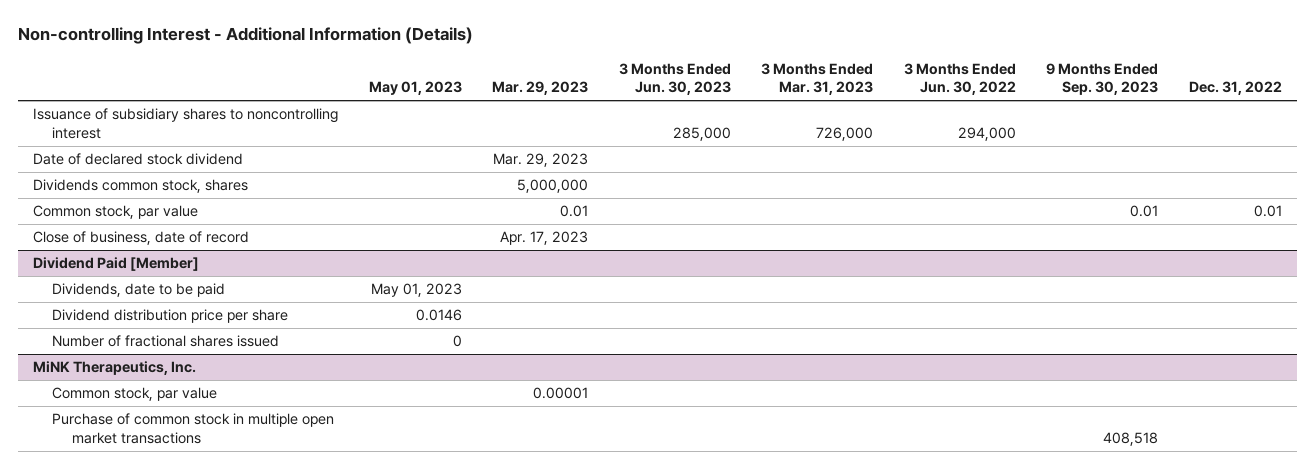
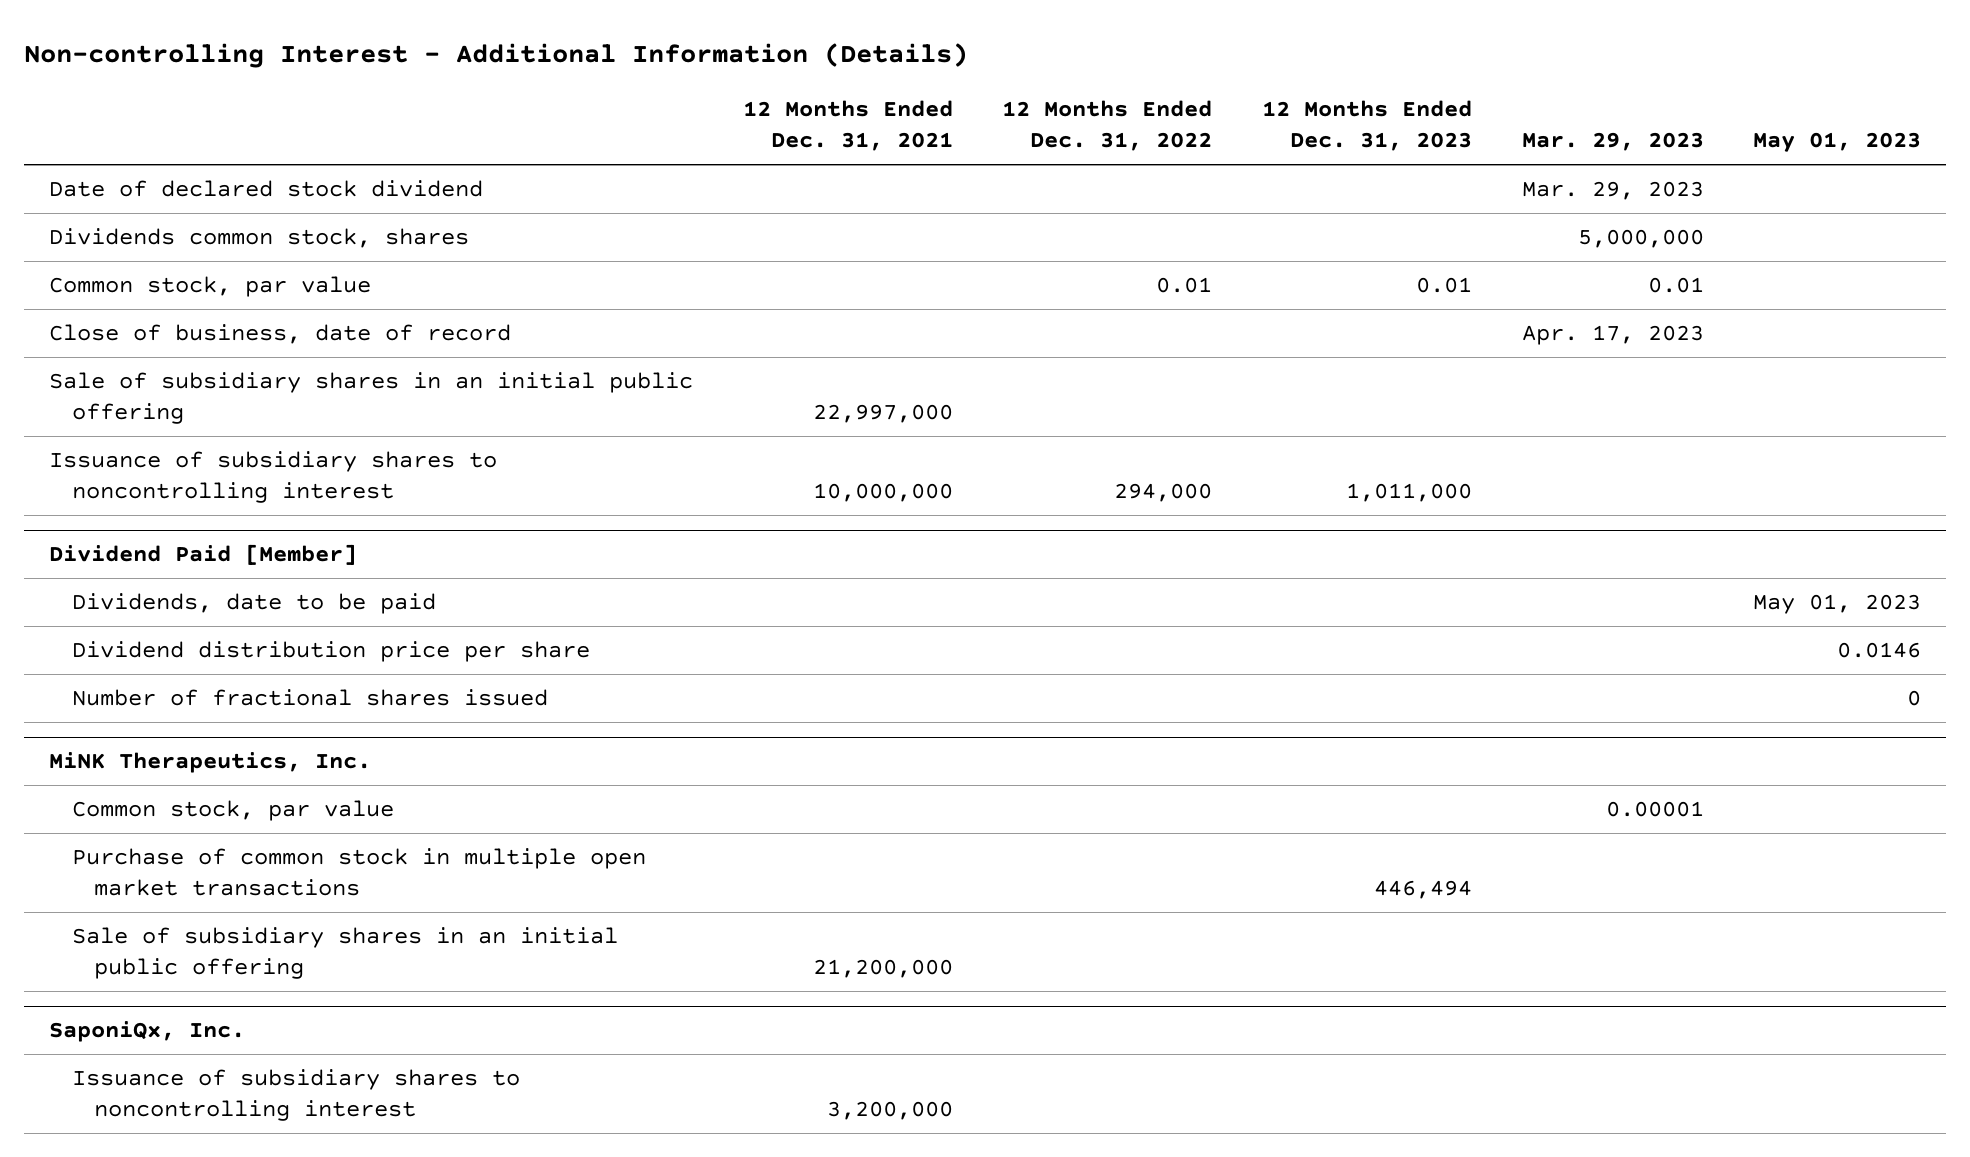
[618,62,731,96] 3 Months Ended Jun. 30, 2023 -> none
[761,62,874,96] 3 Months Ended Mar. 31, 2023 -> none
[903,62,1016,96] 3 Months Ended Jun. 30, 2022 -> none
[1046,62,1159,96] 9 Months Ended Sep. 30, 2023 -> none
[1188,81,1282,96] Dec. 31, 2022 -> none
none -> [742,100,953,152] 12 Months Ended Dec. 31, 2021
none -> [1002,100,1213,152] 12 Months Ended Dec. 31, 2022
none -> [1262,100,1473,152] 12 Months Ended Dec. 31, 2023
none -> [49,371,694,424] Sale of subsidiary shares in an initial public offering
[32,108,338,139] Issuance of subsidiary shares to noncontrolling interest -> [49,450,498,503] Issuance of subsidiary shares to noncontrolling interest
none -> [71,926,618,979] Sale of subsidiary shares in an initial public offering
none -> [49,1021,246,1043] SaponiQx, Inc.
none -> [71,1068,520,1121] Issuance of subsidiary shares to noncontrolling interest

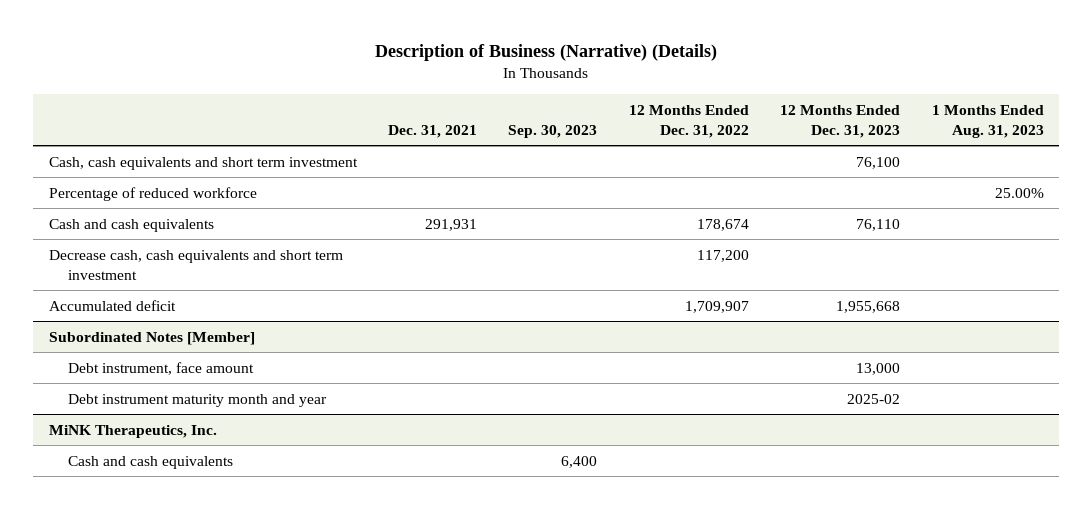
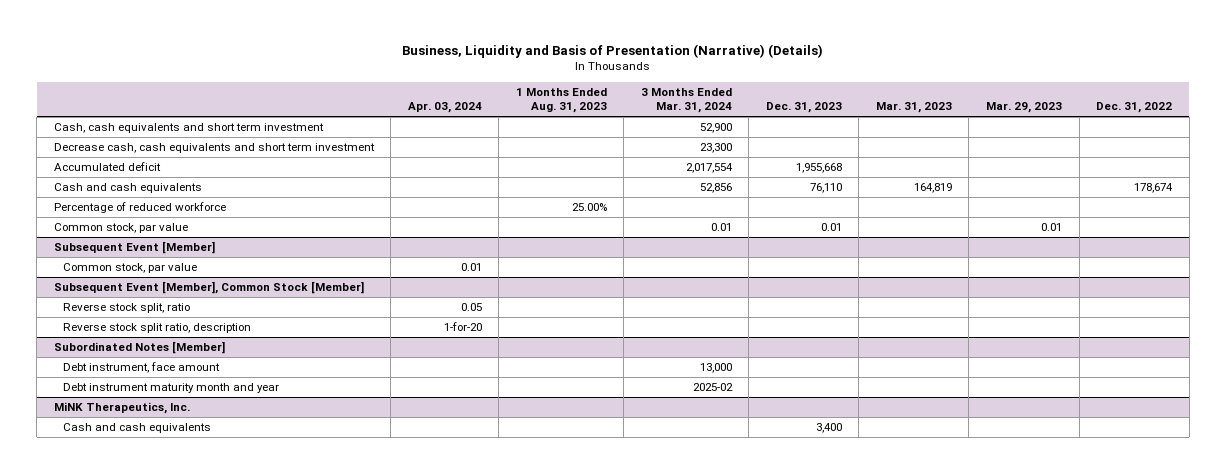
[375,44,718,62] Description of Business (Narrative) (Details) -> [401,43,823,58] Business, Liquidity and Basis of Presentation (Narrative) (Details)
[387,124,477,138] Dec. 31, 2021 -> none
[508,124,598,138] Sep. 30, 2023 -> none
[628,105,749,138] 12 Months Ended Dec. 31, 2022 -> none
[780,105,901,138] 12 Months Ended Dec. 31, 2023 -> none
none -> [407,102,482,114] Apr. 03, 2024
none -> [640,87,732,114] 3 Months Ended Mar. 31, 2024
none -> [765,102,842,114] Dec. 31, 2023
none -> [875,102,952,114] Mar. 31, 2023
none -> [986,102,1063,114] Mar. 29, 2023
none -> [1096,102,1173,114] Dec. 31, 2022
[48,218,214,232] Cash and cash equivalents -> [53,183,202,194] Cash and cash equivalents
[48,186,257,201] Percentage of reduced workforce -> [53,202,226,214] Percentage of reduced workforce
none -> [53,223,188,234] Common stock, par value
none -> [53,241,215,255] Subsequent Event [Member]
none -> [62,263,197,274] Common stock, par value
none -> [53,281,364,295] Subsequent Event [Member], Common Stock [Member]
none -> [62,303,190,314] Reverse stock split, ratio
none -> [62,323,251,334] Reverse stock split ratio, description

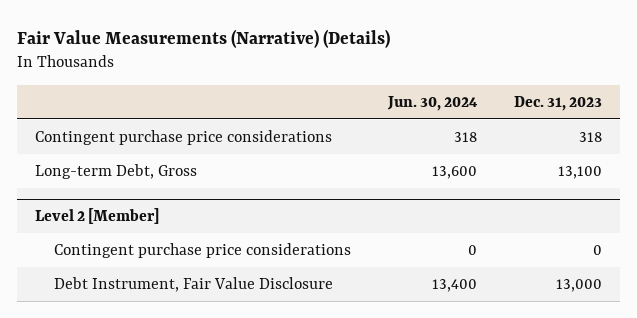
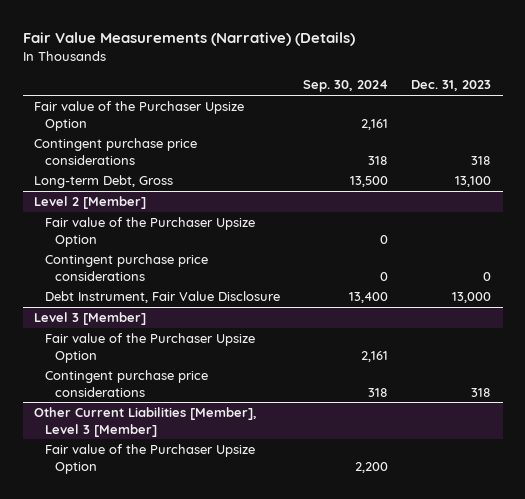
[387,95,479,111] Jun. 30, 2024 -> none
none -> [302,80,388,93] Sep. 30, 2024
none -> [34,101,245,131] Fair value of the Purchaser Upsize Option
none -> [44,217,255,247] Fair value of the Purchaser Upsize Option
none -> [34,312,147,326] Level 3 [Member]
none -> [44,333,255,363] Fair value of the Purchaser Upsize Option
none -> [44,370,208,397] Contingent purchase price considerations
none -> [34,407,258,437] Other Current Liabilities [Member], Level 3 [Member]
none -> [44,444,255,474] Fair value of the Purchaser Upsize Option

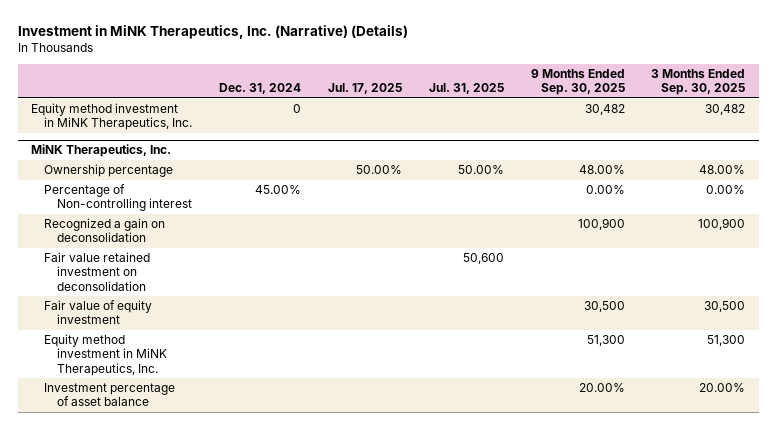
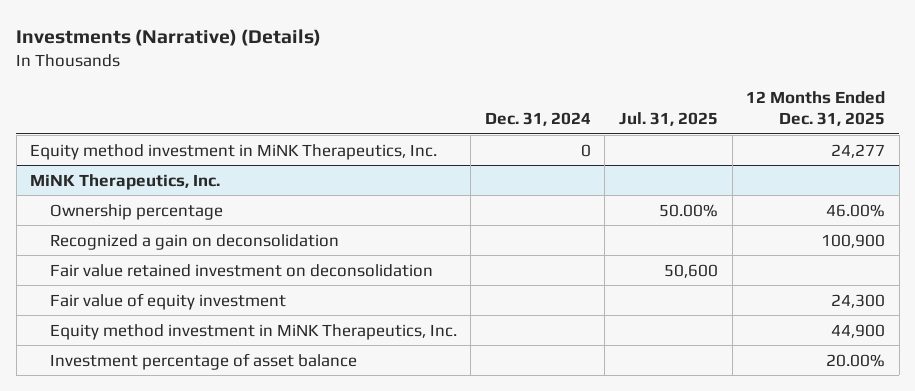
[17,25,408,40] Investment in MiNK Therapeutics, Inc. (Narrative) (Details) -> [16,28,322,46] Investments (Narrative) (Details)
[327,83,402,95] Jul. 17, 2025 -> none
[530,68,625,96] 9 Months Ended Sep. 30, 2025 -> none
[651,68,746,96] 3 Months Ended Sep. 30, 2025 -> none
none -> [746,91,886,127] 12 Months Ended Dec. 31, 2025
[43,184,192,212] Percentage of Non-controlling interest -> none

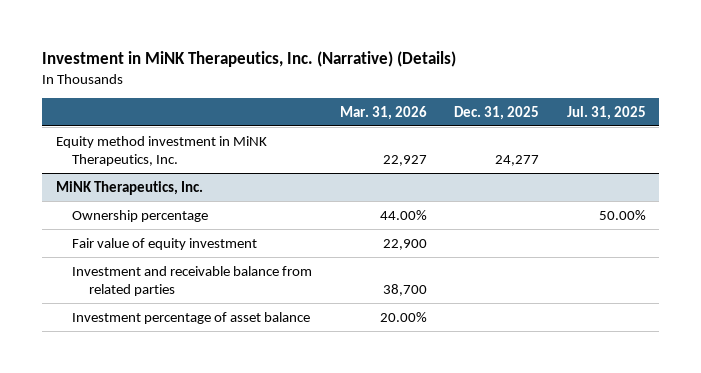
[16,28,322,46] Investments (Narrative) (Details) -> [41,51,456,68] Investment in MiNK Therapeutics, Inc. (Narrative) (Details)
[484,112,591,127] Dec. 31, 2024 -> none
[746,91,886,127] 12 Months Ended Dec. 31, 2025 -> none
none -> [339,105,427,120] Mar. 31, 2026
none -> [454,105,540,120] Dec. 31, 2025
[49,233,339,250] Recognized a gain on deconsolidation -> none
[49,263,433,277] Fair value retained investment on deconsolidation -> none
[49,323,457,340] Equity method investment in MiNK Therapeutics, Inc. -> none
none -> [72,265,313,296] Investment and receivable balance from related parties

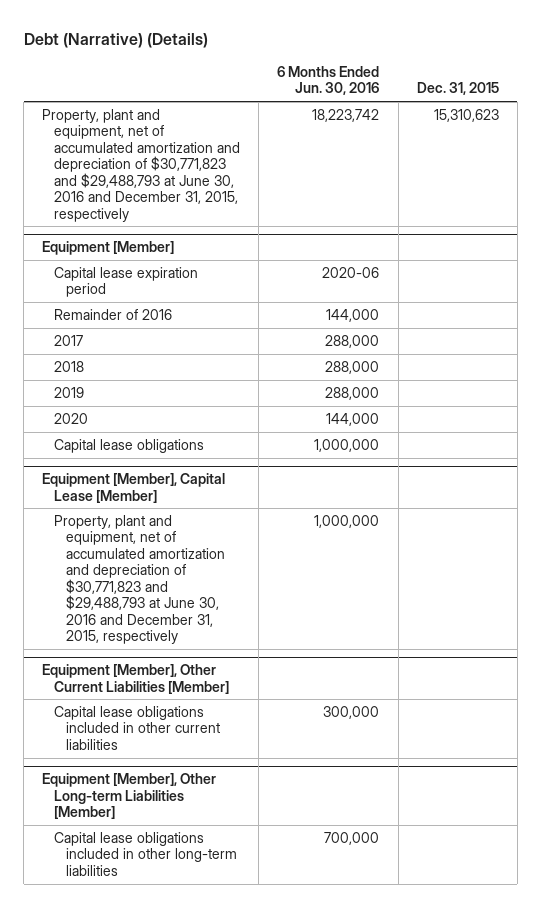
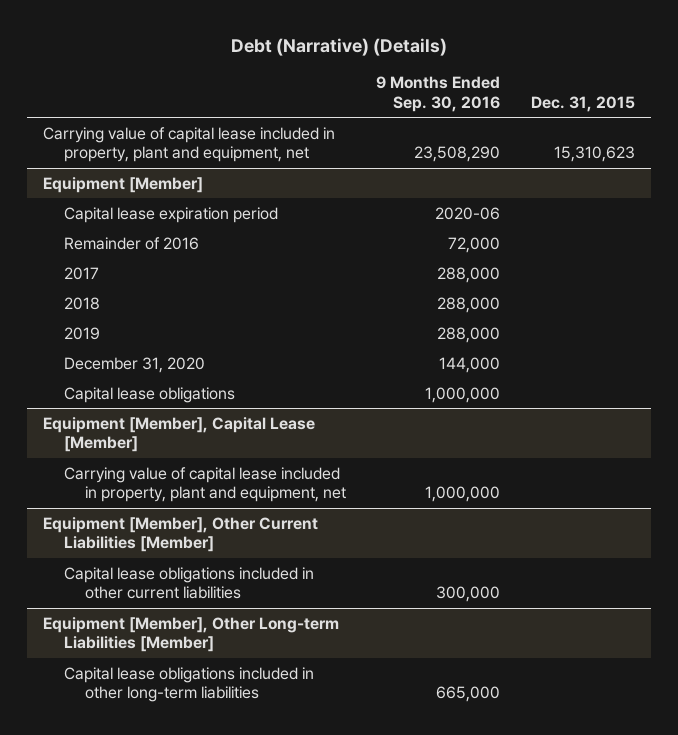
[277,65,380,96] 6 Months Ended Jun. 30, 2016 -> none
none -> [376,76,501,112] 9 Months Ended Sep. 30, 2016
[42,108,241,222] Property, plant and equipment, net of accumulated amortization and depreciation of $30,771,823 and $29,488,793 at June 30, 2016 and December 31, 2015, respectively -> [42,126,335,163] Carrying value of capital lease included in property, plant and equipment, net
[54,412,89,424] 2020 -> [63,356,205,373] December 31, 2020
[54,514,225,645] Property, plant and equipment, net of accumulated amortization and depreciation of $30,771,823 and $29,488,793 at June 30, 2016 and December 31, 2015, respectively -> [63,466,346,503] Carrying value of capital lease included in property, plant and equipment, net

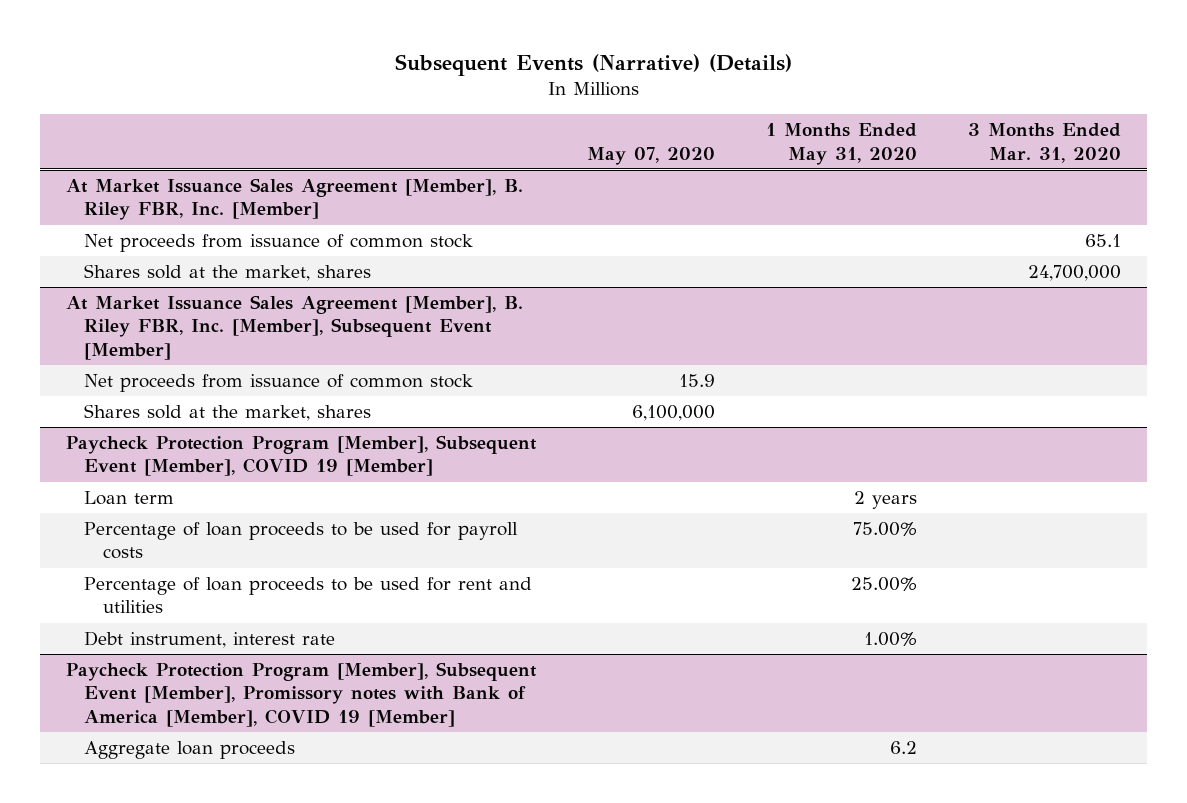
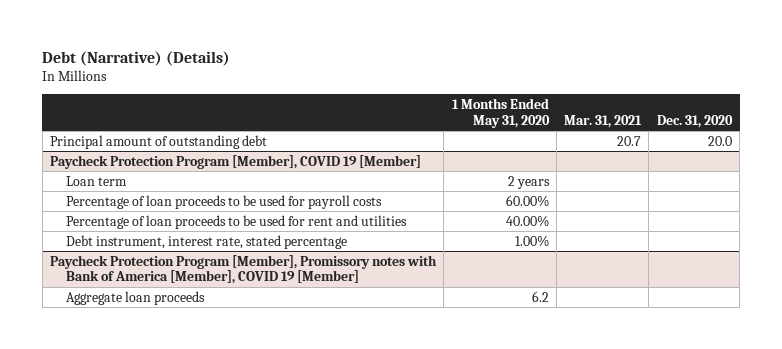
[394,53,792,76] Subsequent Events (Narrative) (Details) -> [42,50,231,66] Debt (Narrative) (Details)
[587,146,716,165] May 07, 2020 -> none
[968,123,1122,163] 3 Months Ended Mar. 31, 2020 -> none
none -> [564,114,643,128] Mar. 31, 2021
none -> [656,114,733,128] Dec. 31, 2020
[65,178,523,221] At Market Issuance Sales Agreement [Member], B. Riley FBR, Inc. [Member] -> none
[84,234,474,253] Net proceeds from issuance of common stock -> none
[84,264,372,282] Shares sold at the market, shares -> none
[65,295,523,360] At Market Issuance Sales Agreement [Member], B. Riley FBR, Inc. [Member], Subsequent Event [Member] -> none
[84,374,474,393] Net proceeds from issuance of common stock -> none
[84,404,372,422] Shares sold at the market, shares -> none
none -> [49,134,267,149] Principal amount of outstanding debt
[65,435,537,477] Paycheck Protection Program [Member], Subsequent Event [Member], COVID 19 [Member] -> [49,154,421,169] Paycheck Protection Program [Member], COVID 19 [Member]
[853,522,918,537] 75.00% -> [505,194,549,207] 60.00%
[851,577,918,592] 25.00% -> [505,214,549,227] 40.00%
[84,631,336,649] Debt instrument, interest rate -> [66,234,348,249] Debt instrument, interest rate, stated percentage
[65,662,537,727] Paycheck Protection Program [Member], Subsequent Event [Member], Promissory notes with Bank of America [Member], COVID 19 [Member] -> [49,254,437,285] Paycheck Protection Program [Member], Promissory notes with Bank of America [Member], COVID 19 [Member]

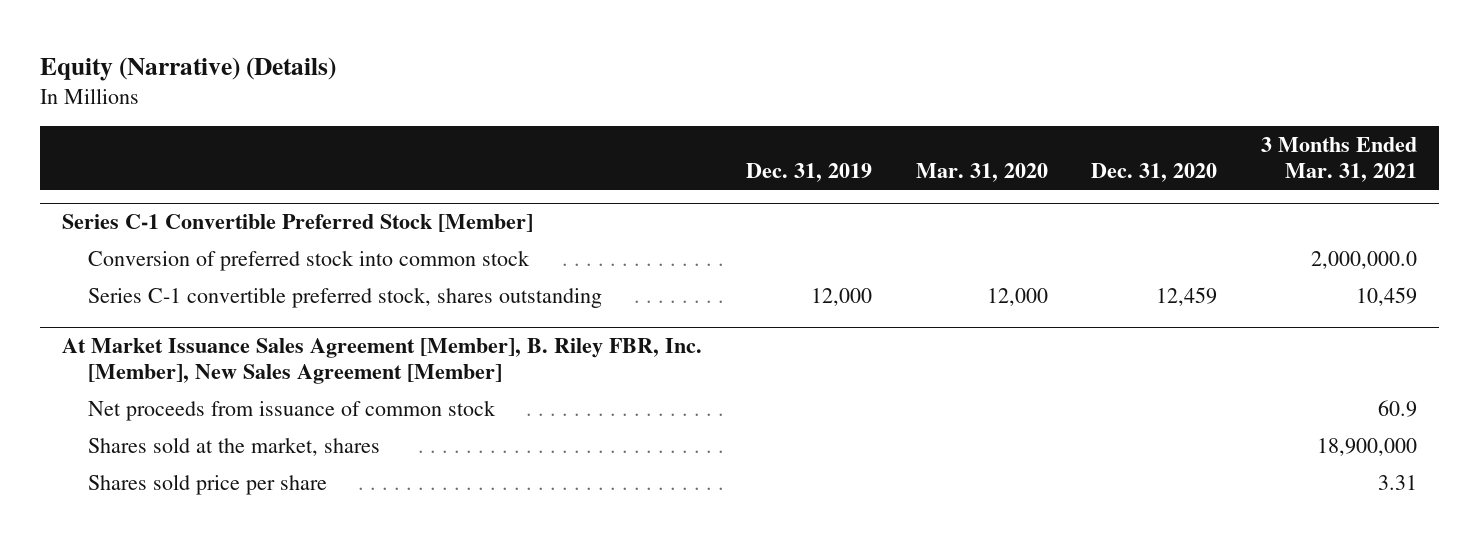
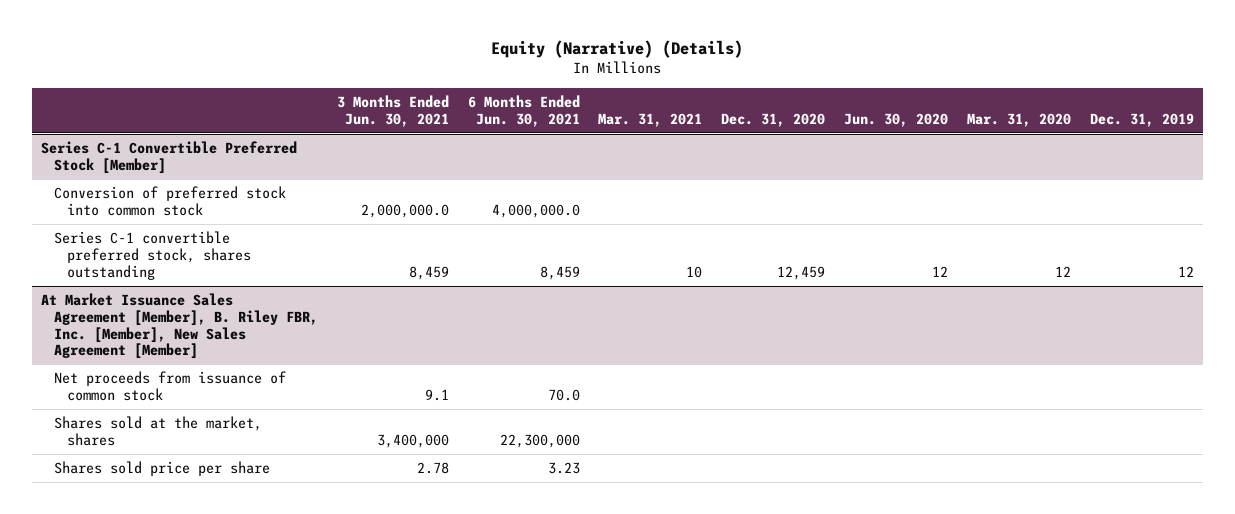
[1261,137,1418,183] 3 Months Ended Mar. 31, 2021 -> none
none -> [336,94,449,127] 3 Months Ended Jun. 30, 2021
none -> [467,94,580,127] 6 Months Ended Jun. 30, 2021
none -> [598,112,703,127] Mar. 31, 2021
none -> [844,112,949,127] Jun. 30, 2020
[810,287,872,306] 12,000 -> [1177,265,1194,277] 12
[986,287,1048,306] 12,000 -> [1054,265,1071,277] 12

